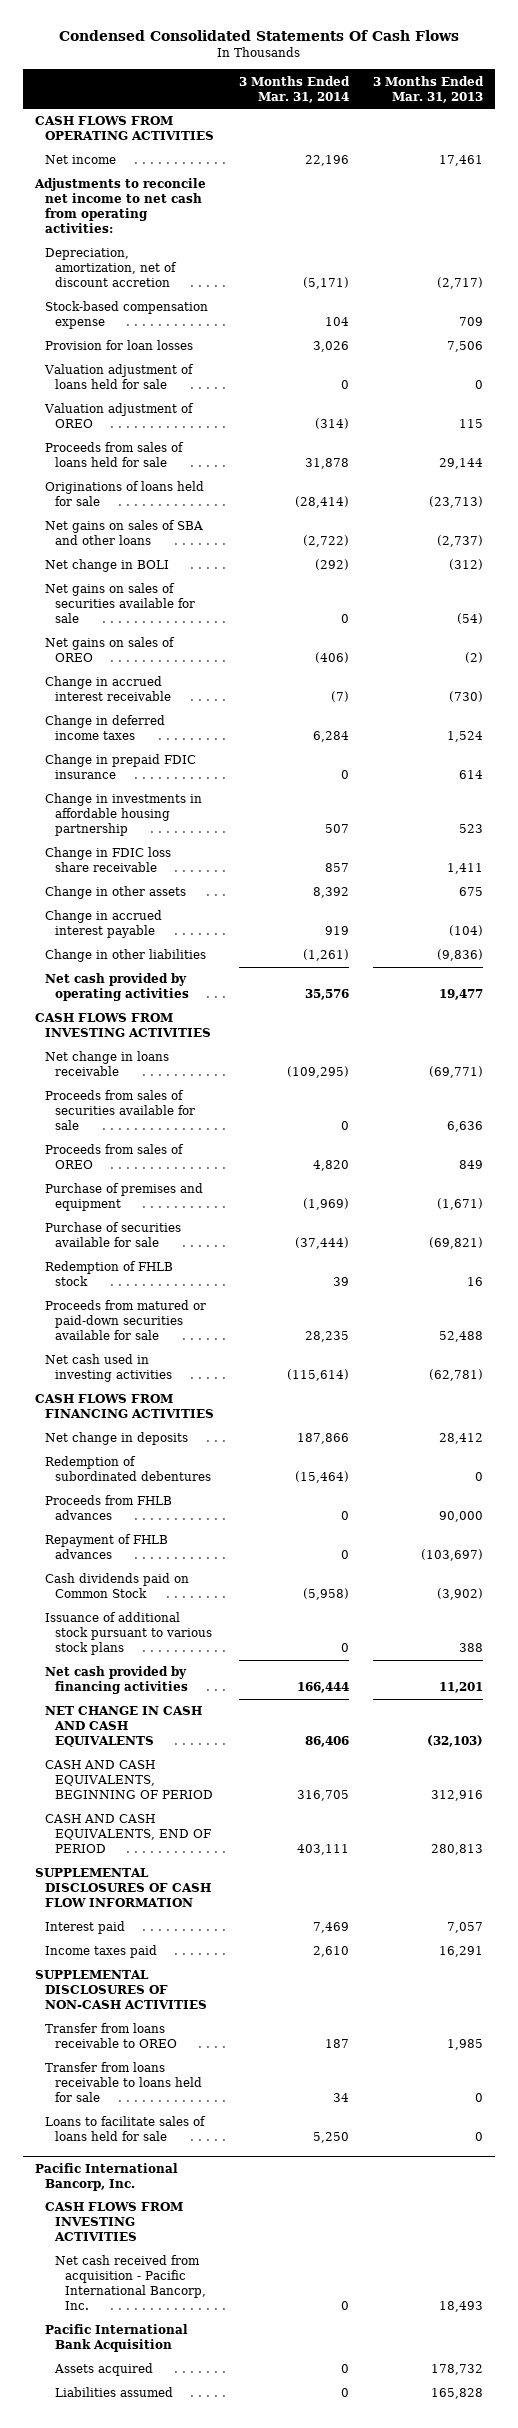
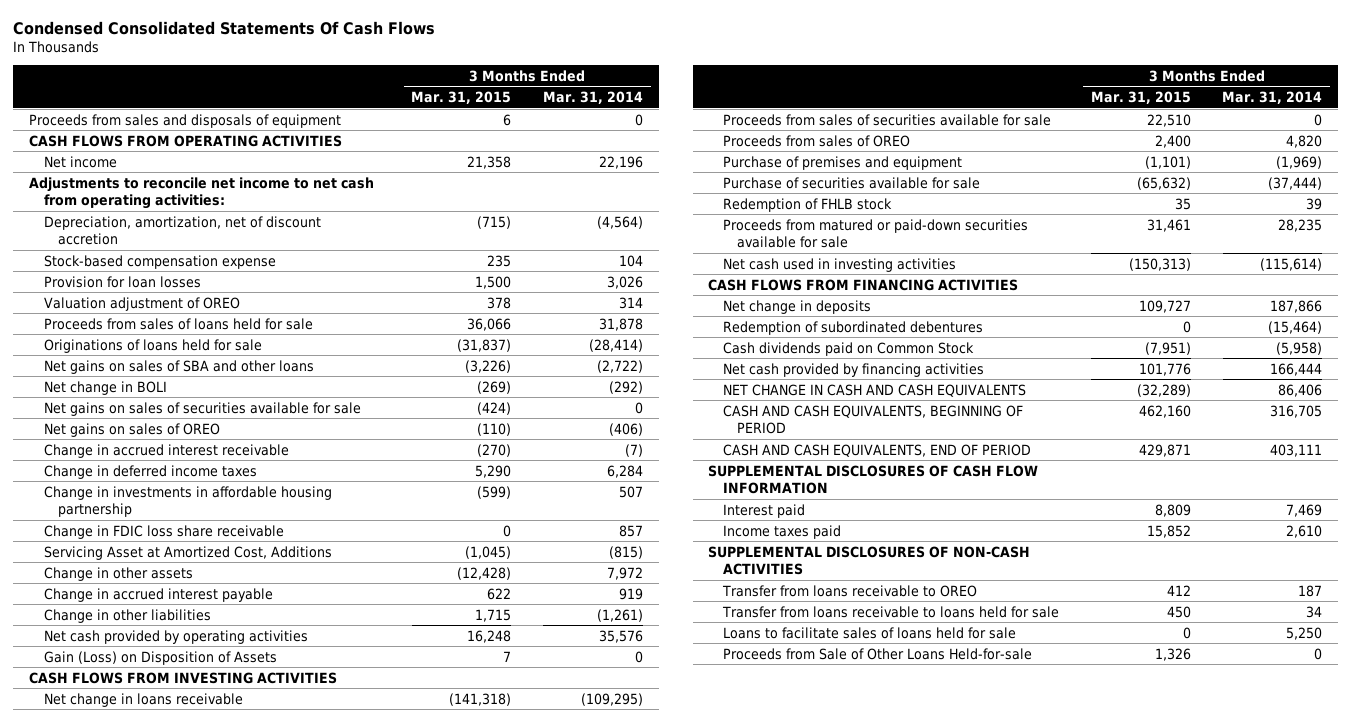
[373,75,485,103] 3 Months Ended Mar. 31, 2013 -> none
none -> [411,91,512,105] Mar. 31, 2015
none -> [29,113,342,128] Proceeds from sales and disposals of equipment
[302,277,349,290] (5,171) -> [597,215,644,229] (4,564)
[44,364,195,390] Valuation adjustment of loans held for sale -> none
[314,418,349,430] (314) -> [619,296,644,309] 314
[45,754,197,780] Change in prepaid FDIC insurance -> none
none -> [43,545,332,560] Servicing Asset at Amortized Cost, Additions
[312,887,349,899] 8,392 -> [607,566,644,580] 7,972
none -> [43,650,277,665] Gain (Loss) on Disposition of Assets
[45,1495,173,1521] Proceeds from FHLB advances -> none
[45,1534,169,1560] Repayment of FHLB advances -> none
[45,1612,213,1656] Issuance of additional stock pursuant to various stock plans -> none
[34,2162,178,2191] Pacific International Bancorp, Inc. -> none
[45,2202,184,2242] CASH FLOWS FROM INVESTING ACTIVITIES -> none
[55,2255,207,2311] Net cash received from acquisition - Pacific International Bancorp, Inc. -> none
[45,2324,189,2353] Pacific International Bank Acquisition -> none
[54,2363,154,2377] Assets acquired -> none
[55,2387,174,2398] Liabilities assumed -> none
none -> [722,647,1032,660] Proceeds from Sale of Other Loans Held-for-sale

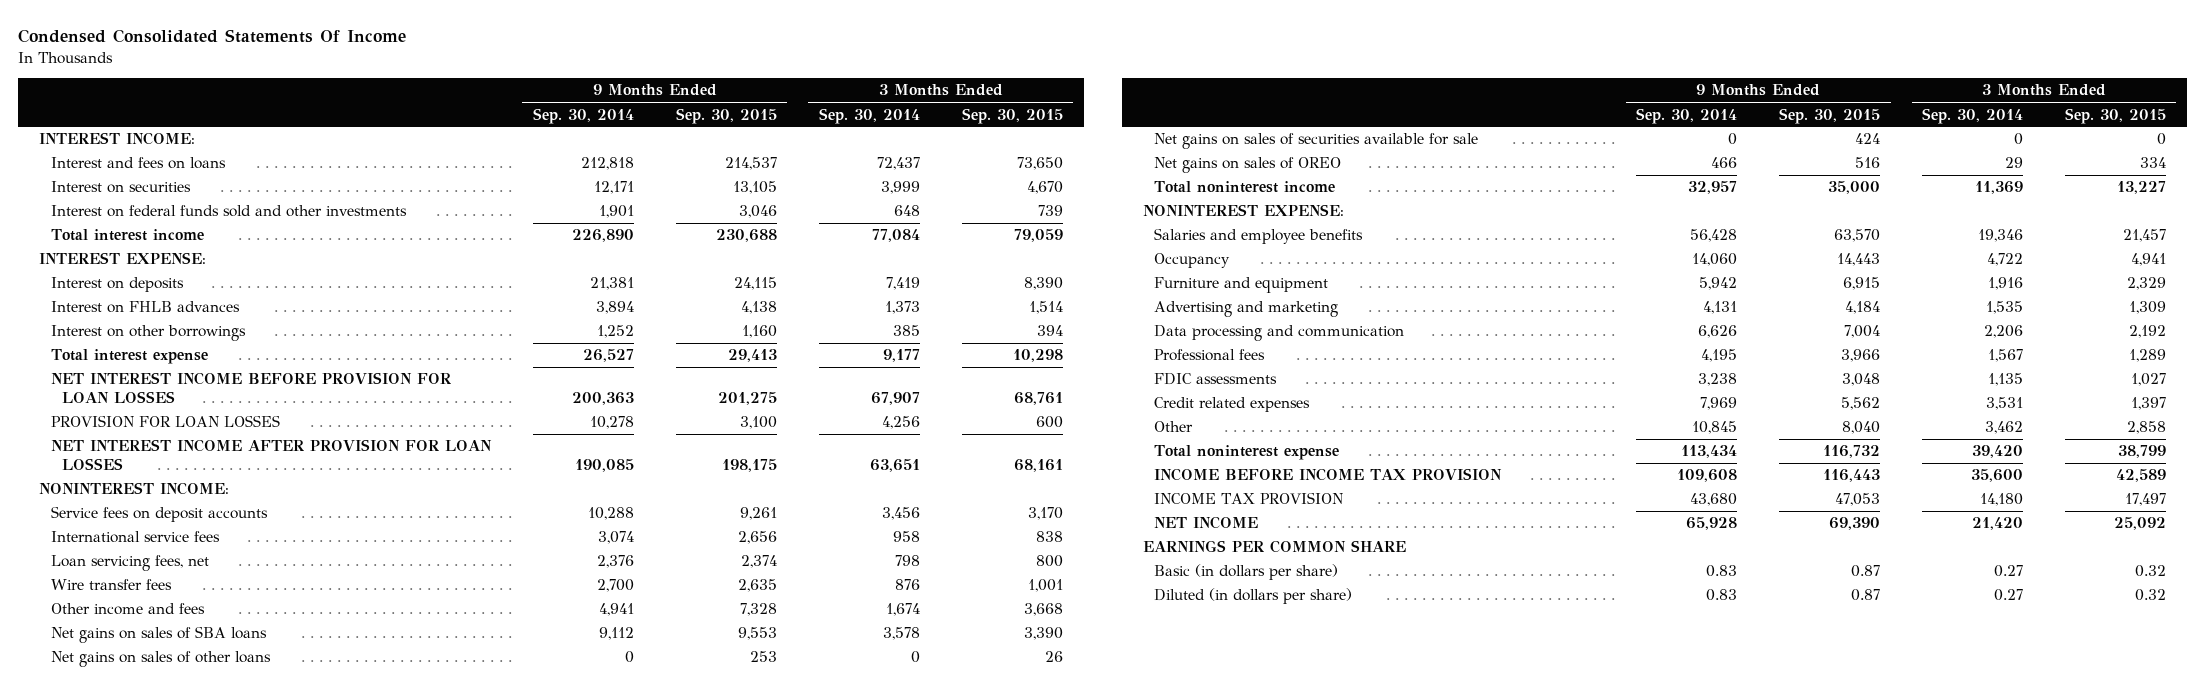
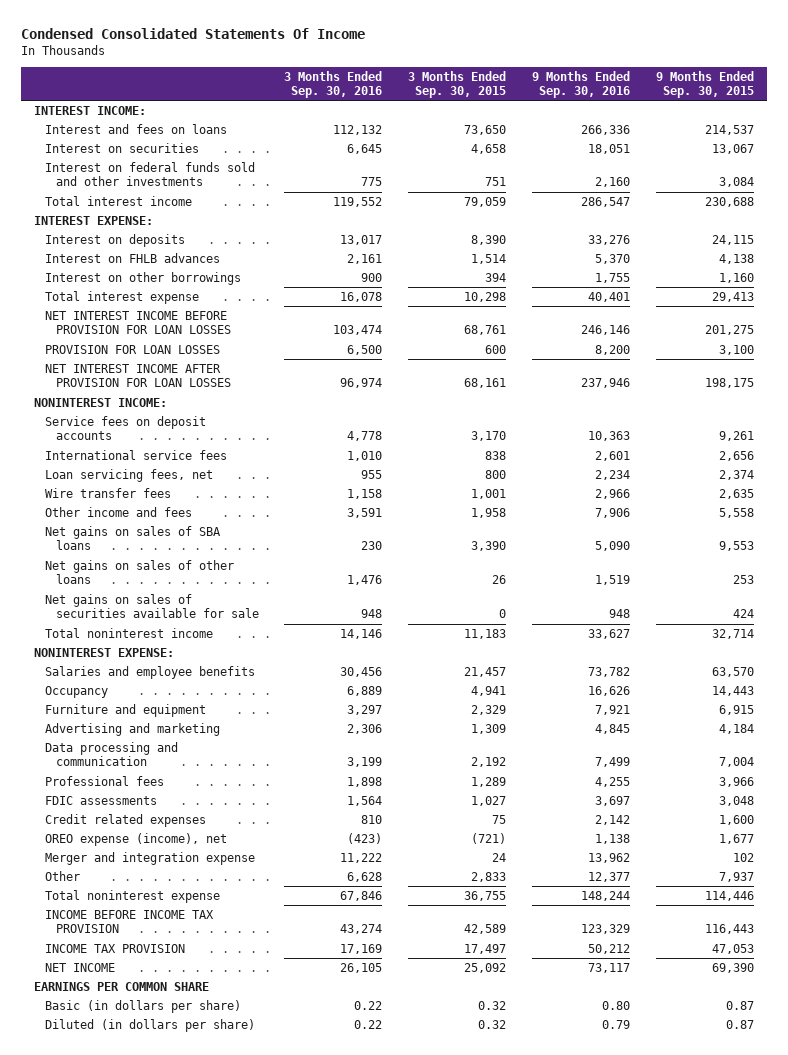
[532,107,634,124] Sep. 30, 2014 -> none
[818,107,920,124] Sep. 30, 2014 -> none
none -> [284,70,383,98] 3 Months Ended Sep. 30, 2016
none -> [532,70,631,98] 9 Months Ended Sep. 30, 2016
[732,181,777,195] 13,105 -> [712,143,755,154] 13,067
[1026,181,1063,195] 4,670 -> [471,143,507,154] 4,658
[738,205,777,219] 3,046 -> [719,177,755,188] 3,084
[1037,205,1063,217] 739 -> [485,177,507,187] 751
[739,603,777,617] 7,328 -> [719,507,755,518] 5,558
[1023,603,1063,617] 3,668 -> [471,507,507,518] 1,958
[1154,157,1342,174] Net gains on sales of OREO -> none
[1828,181,1881,195] 35,000 -> [712,628,755,639] 32,714
[2117,181,2167,195] 13,227 -> [464,628,507,639] 11,183
[1841,397,1881,411] 5,562 -> [719,814,755,825] 1,600
[2131,397,2167,411] 1,397 -> [492,814,507,824] 75
none -> [44,832,227,846] OREO expense (income), net
none -> [44,851,255,865] Merger and integration expense
[1842,421,1881,435] 8,040 -> [719,871,755,882] 7,937
[2127,421,2167,435] 2,858 -> [471,871,507,882] 2,833
[1823,445,1881,459] 116,732 -> [705,890,755,901] 114,446
[2118,445,2167,459] 38,799 -> [464,890,507,901] 36,755

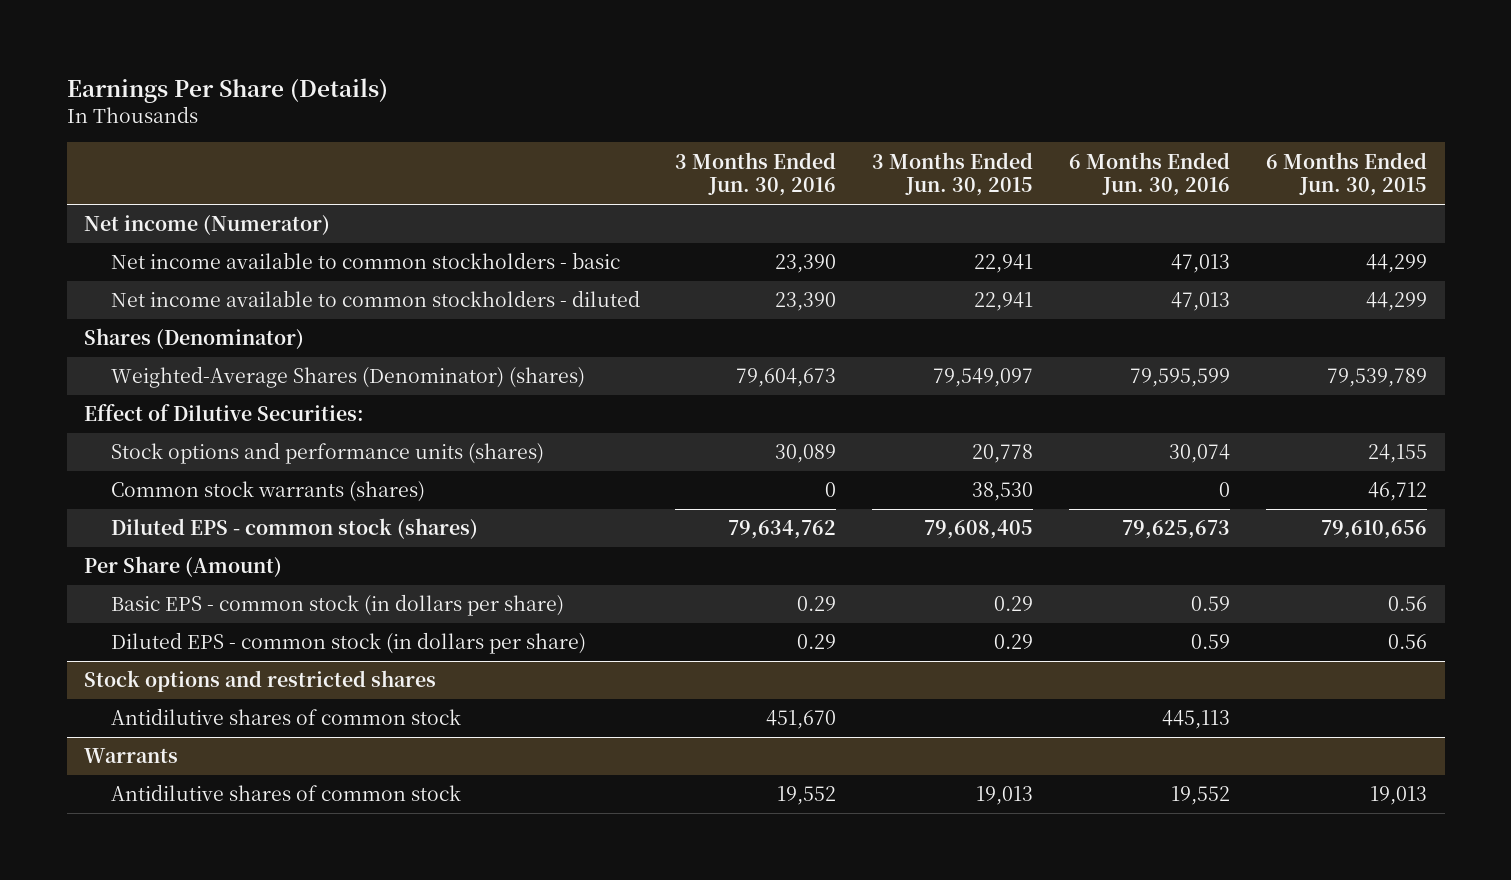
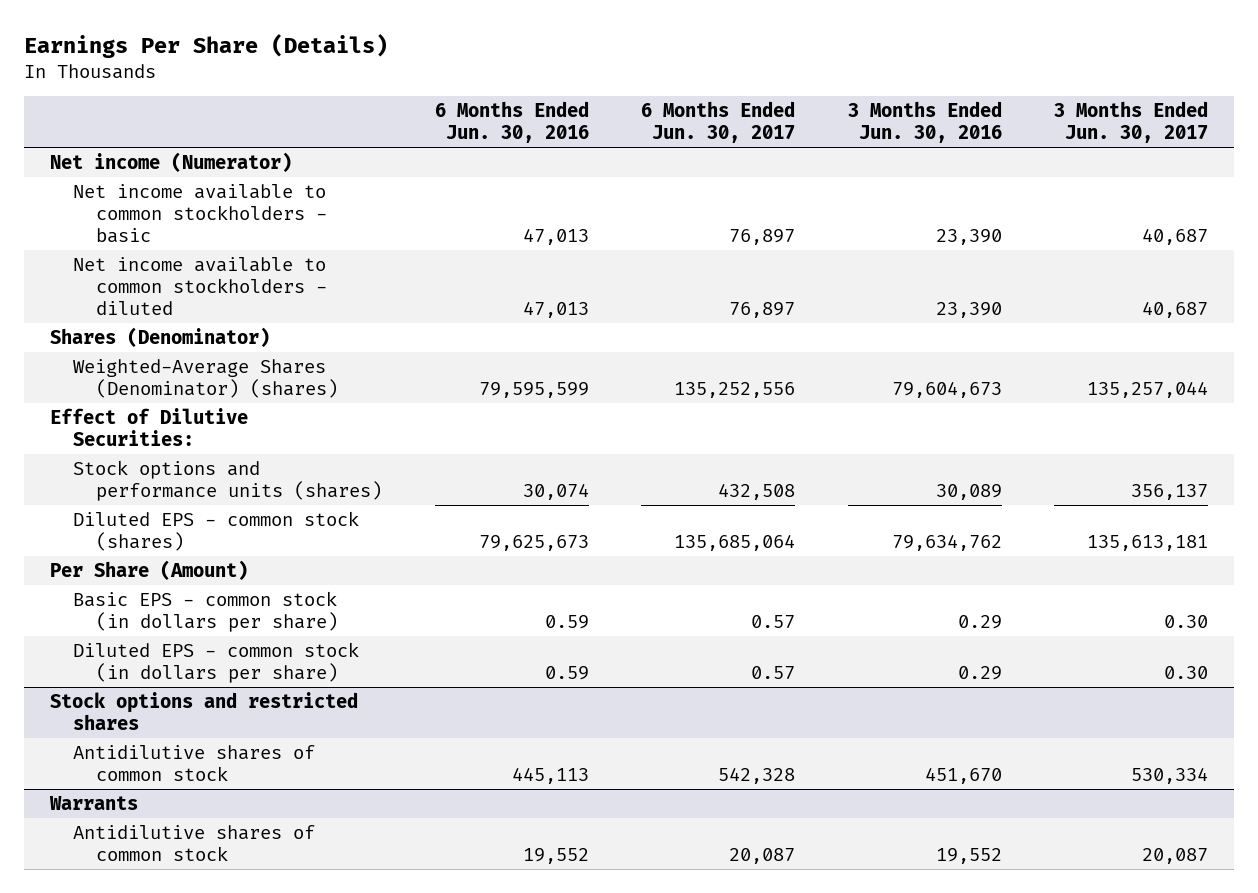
[872,151,1034,196] 3 Months Ended Jun. 30, 2015 -> none
[1265,151,1427,196] 6 Months Ended Jun. 30, 2015 -> none
none -> [641,101,796,144] 6 Months Ended Jun. 30, 2017
none -> [1054,101,1209,144] 3 Months Ended Jun. 30, 2017
[110,481,425,503] Common stock warrants (shares) -> none

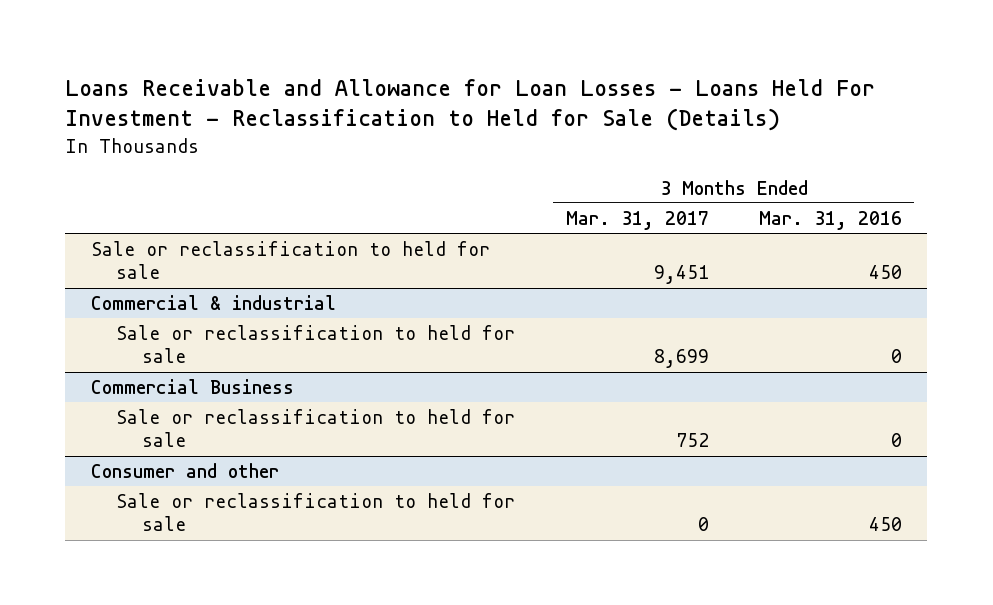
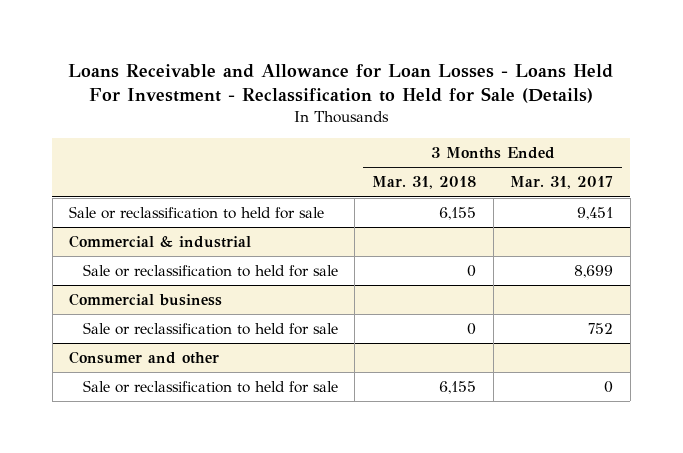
[758,210,902,230] Mar. 31, 2016 -> none
none -> [371,176,476,190] Mar. 31, 2018
[90,378,294,394] Commercial Business -> [69,293,223,307] Commercial business

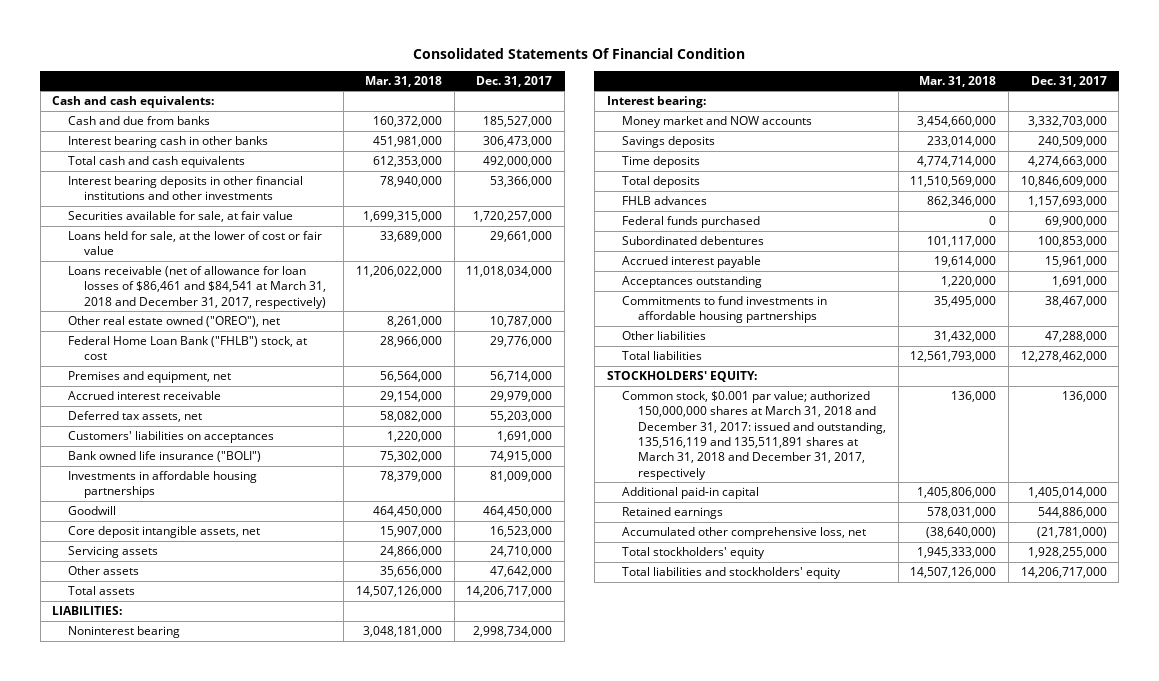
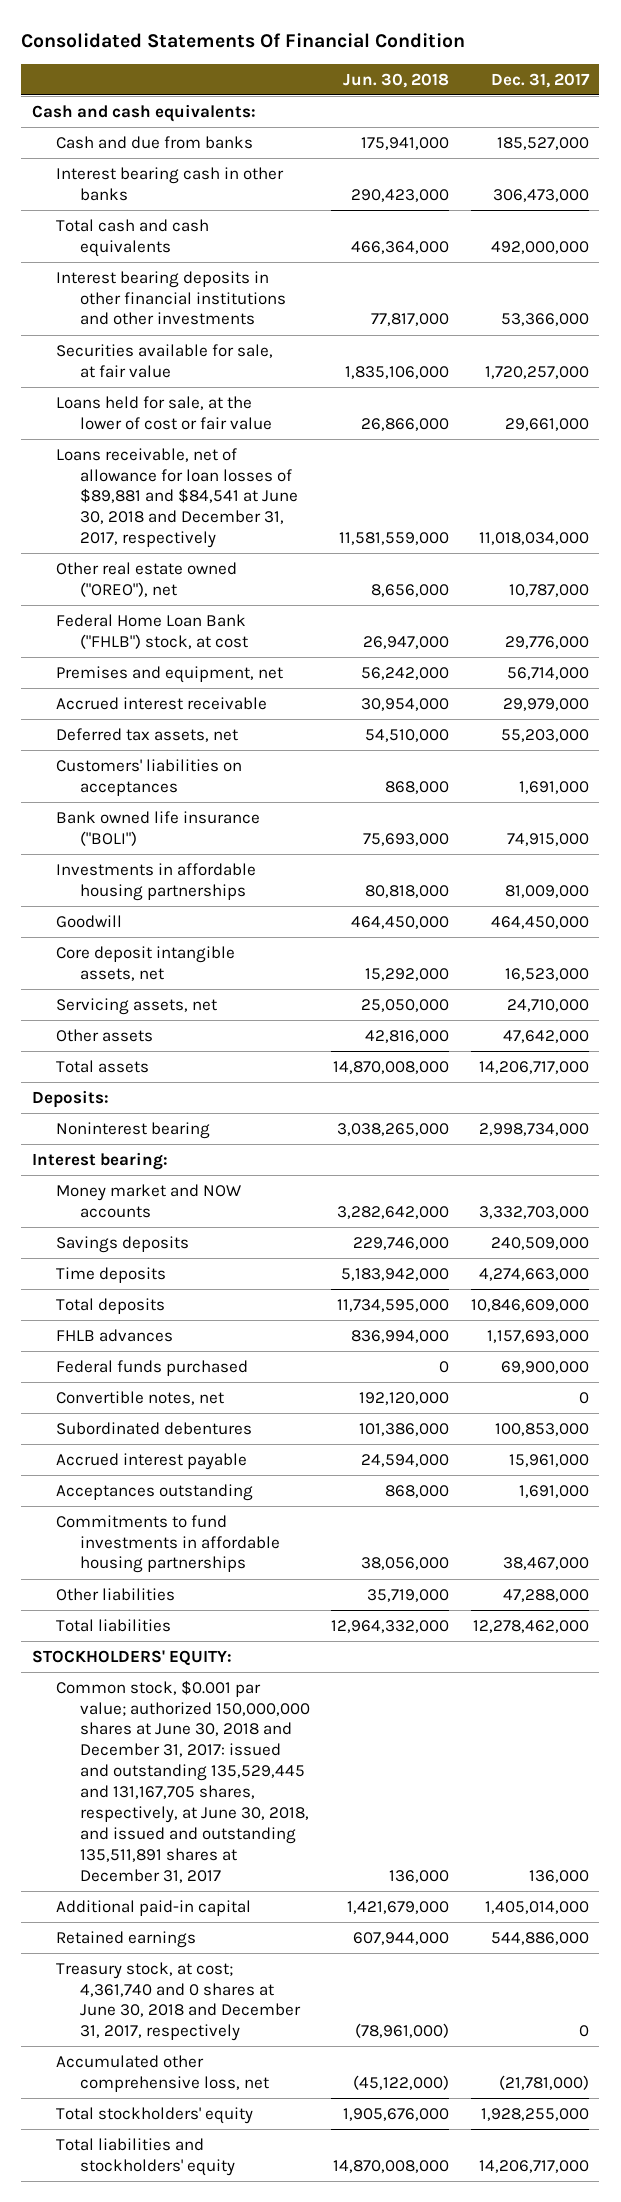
[364,75,442,87] Mar. 31, 2018 -> none
none -> [343,72,450,88] Jun. 30, 2018
[67,266,326,309] Loans receivable (net of allowance for loan losses of $86,461 and $84,541 at March 31, 2018 and December 31, 2017, respectively) -> [55,447,298,549] Loans receivable, net of allowance for loan losses of $89,881 and $84,541 at June 30, 2018 and December 31, 2017, respectively
[67,546,158,559] Servicing assets -> [55,997,217,1015] Servicing assets, net
[52,606,123,616] LIABILITIES: -> [32,1089,110,1108] Deposits:
none -> [55,1390,224,1405] Convertible notes, net
[622,391,887,480] Common stock, $0.001 par value; authorized 150,000,000 shares at March 31, 2018 and December 31, 2017: issued and outstanding, 135,516,119 and 135,511,891 shares at March 31, 2018 and December 31, 2017, respectively -> [55,1679,310,1884] Common stock, $0.001 par value; authorized 150,000,000 shares at June 30, 2018 and December 31, 2017: issued and outstanding 135,529,445 and 131,167,705 shares, respectively, at June 30, 2018, and issued and outstanding 135,511,891 shares at December 31, 2017
none -> [55,1961,301,2042] Treasury stock, at cost; 4,361,740 and 0 shares at June 30, 2018 and December 31, 2017, respectively

